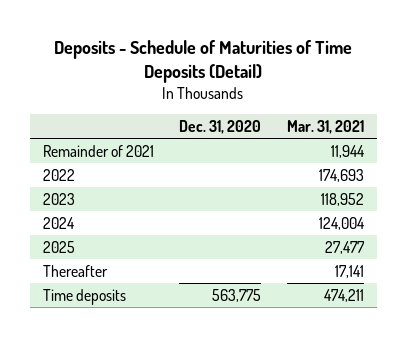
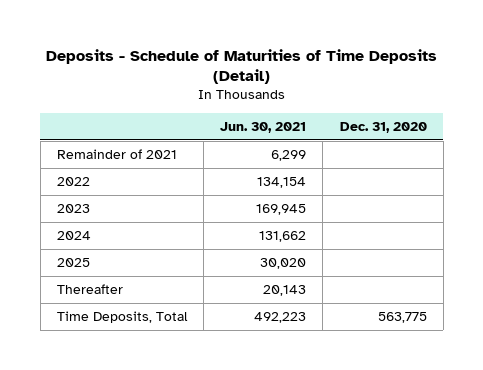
[286,119,364,134] Mar. 31, 2021 -> none
none -> [220,121,307,133] Jun. 30, 2021
[42,288,126,305] Time deposits -> [56,310,188,323] Time Deposits, Total

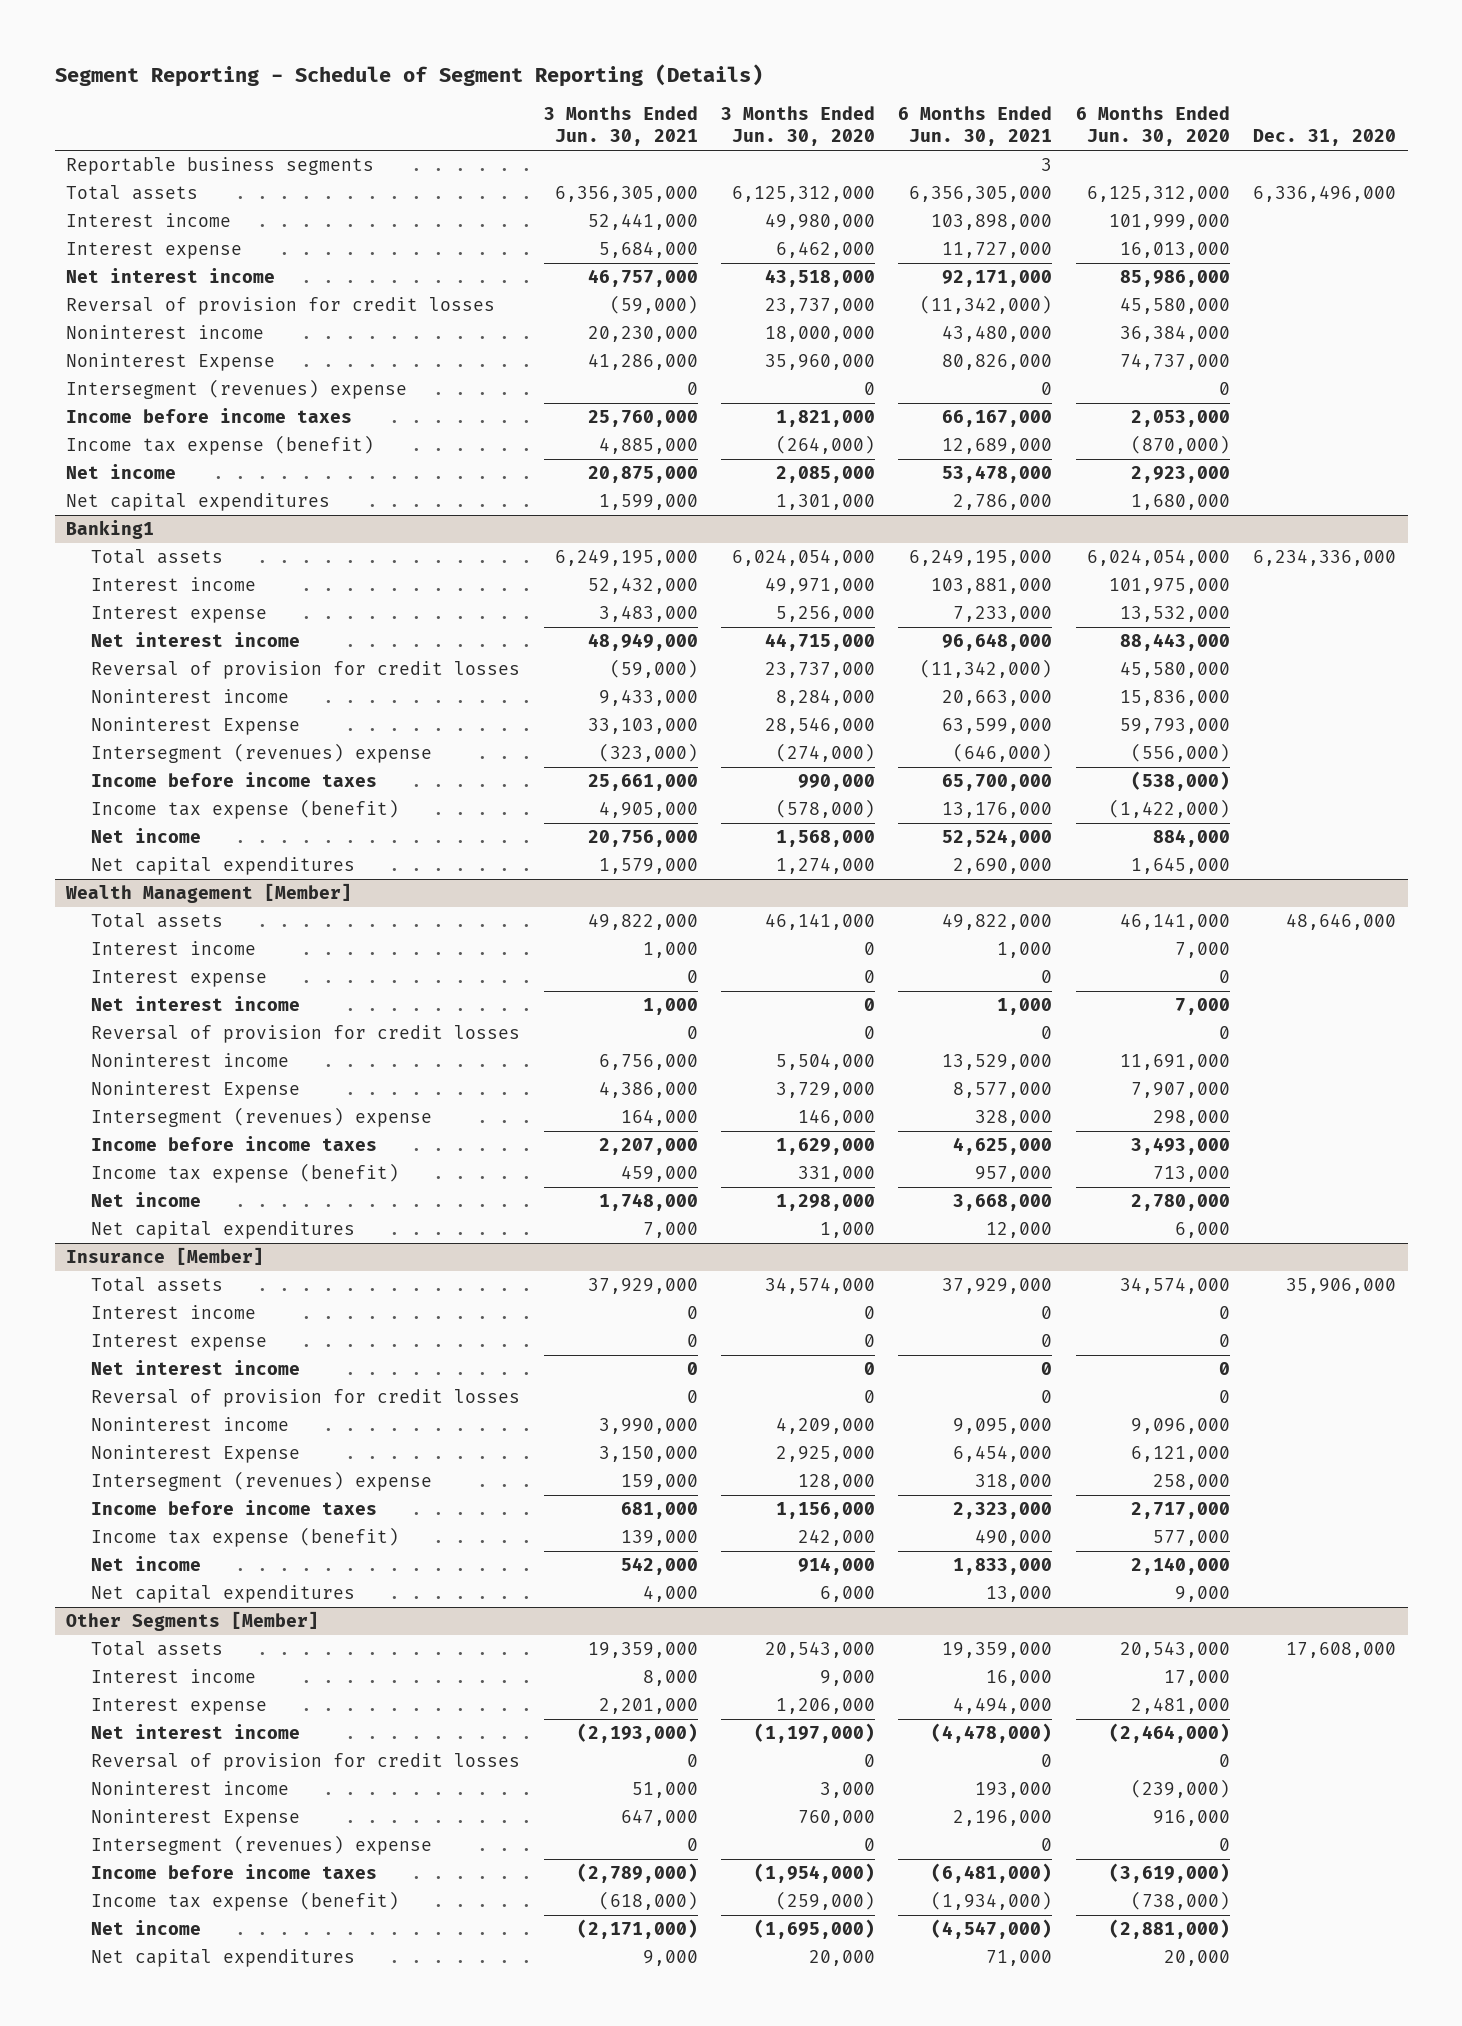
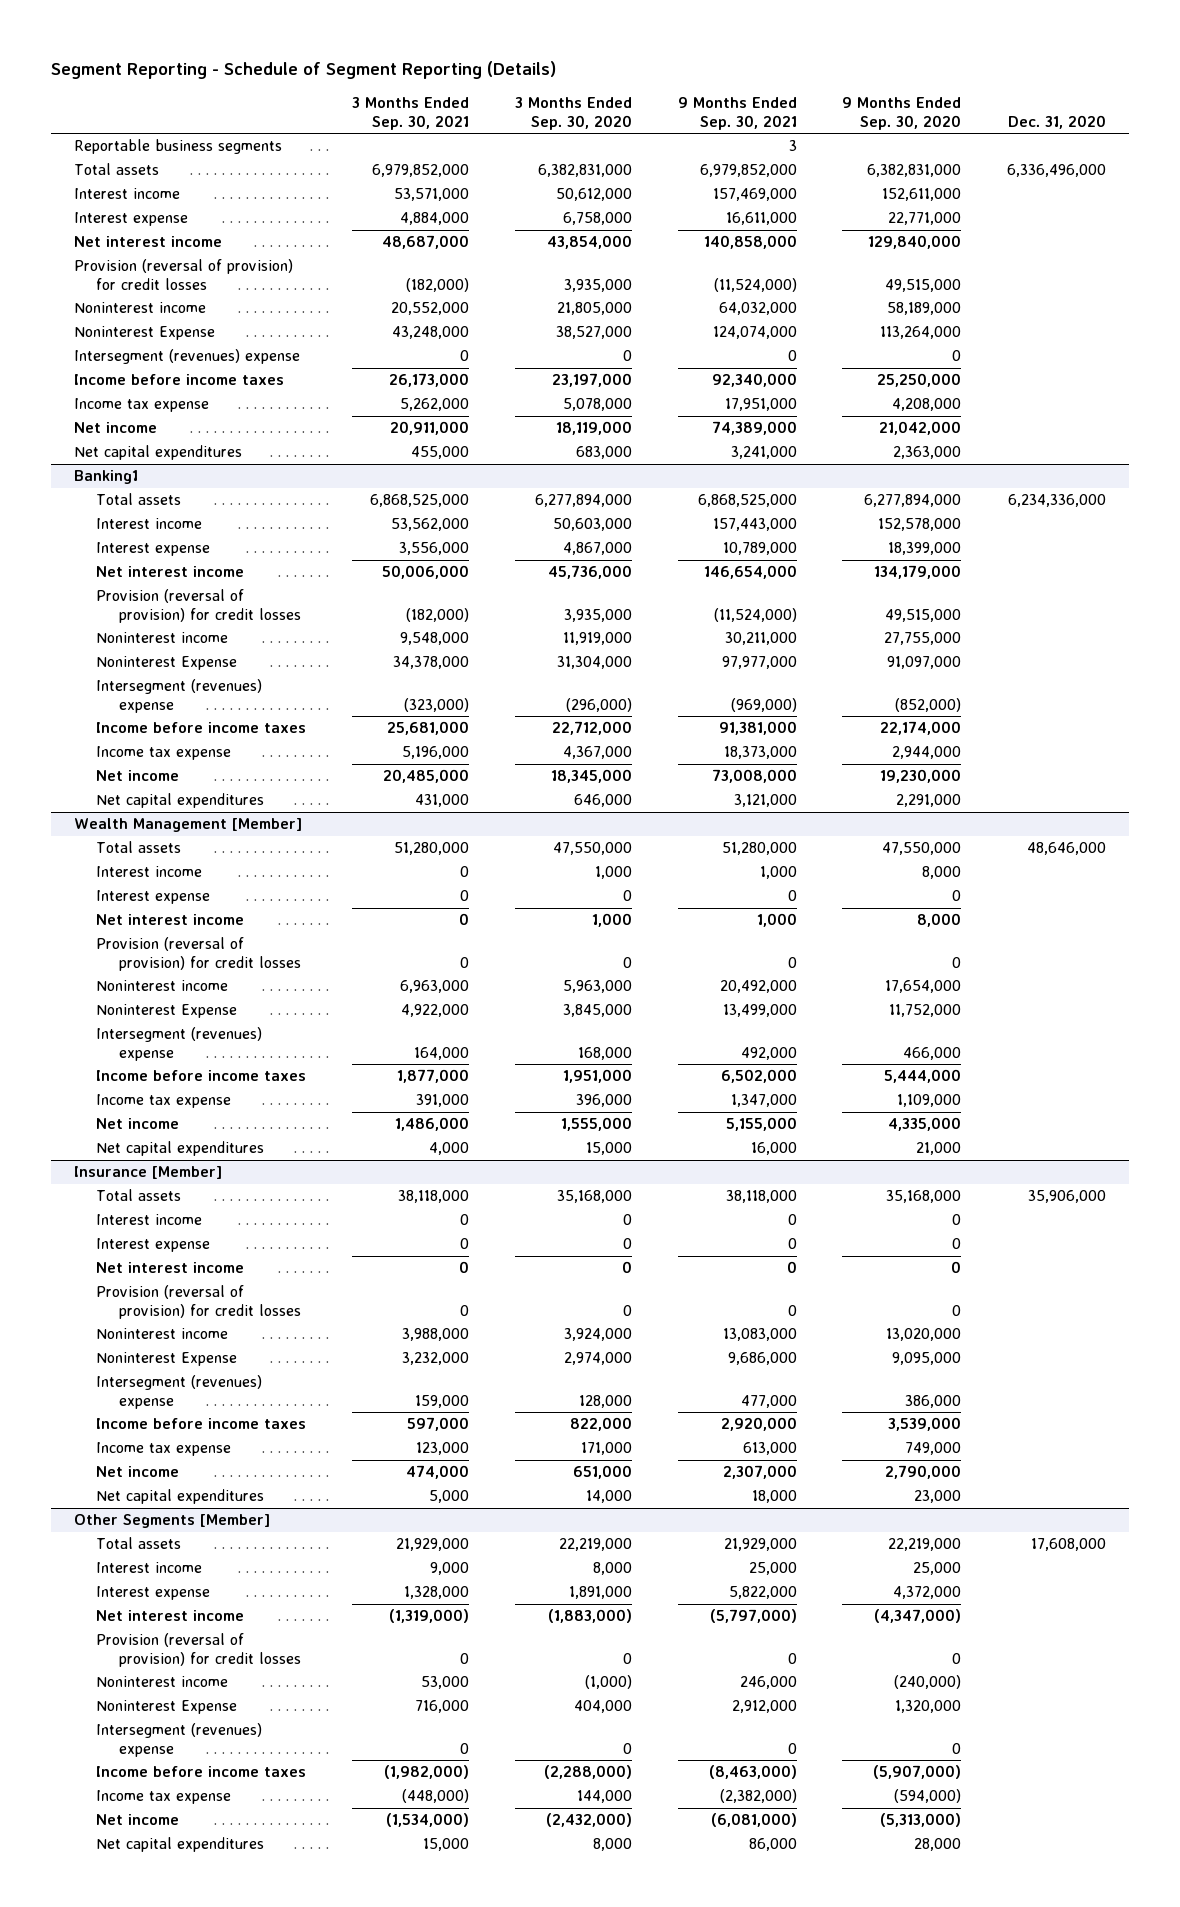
[543,105,698,146] 3 Months Ended Jun. 30, 2021 -> none
[720,105,875,146] 3 Months Ended Jun. 30, 2020 -> none
[898,105,1053,146] 6 Months Ended Jun. 30, 2021 -> none
[1075,105,1230,146] 6 Months Ended Jun. 30, 2020 -> none
none -> [352,97,470,130] 3 Months Ended Sep. 30, 2021
none -> [514,97,632,130] 3 Months Ended Sep. 30, 2020
none -> [677,97,797,130] 9 Months Ended Sep. 30, 2021
none -> [842,97,962,130] 9 Months Ended Sep. 30, 2020
[66,297,496,316] Reversal of provision for credit losses -> [73,259,293,290] Provision (reversal of provision) for credit losses
[66,435,375,456] Income tax expense (benefit) -> [73,398,209,413] Income tax expense
[91,661,521,680] Reversal of provision for credit losses -> [96,589,302,623] Provision (reversal of provision) for credit losses
[91,799,400,820] Income tax expense (benefit) -> [96,746,232,761] Income tax expense
[91,1025,521,1044] Reversal of provision for credit losses -> [96,937,302,971] Provision (reversal of provision) for credit losses
[91,1163,400,1184] Income tax expense (benefit) -> [96,1094,232,1109] Income tax expense
[91,1389,521,1408] Reversal of provision for credit losses -> [96,1285,302,1319] Provision (reversal of provision) for credit losses
[91,1527,400,1548] Income tax expense (benefit) -> [96,1442,232,1457] Income tax expense
[91,1753,521,1772] Reversal of provision for credit losses -> [96,1633,302,1667] Provision (reversal of provision) for credit losses
[91,1891,400,1912] Income tax expense (benefit) -> [96,1790,232,1805] Income tax expense

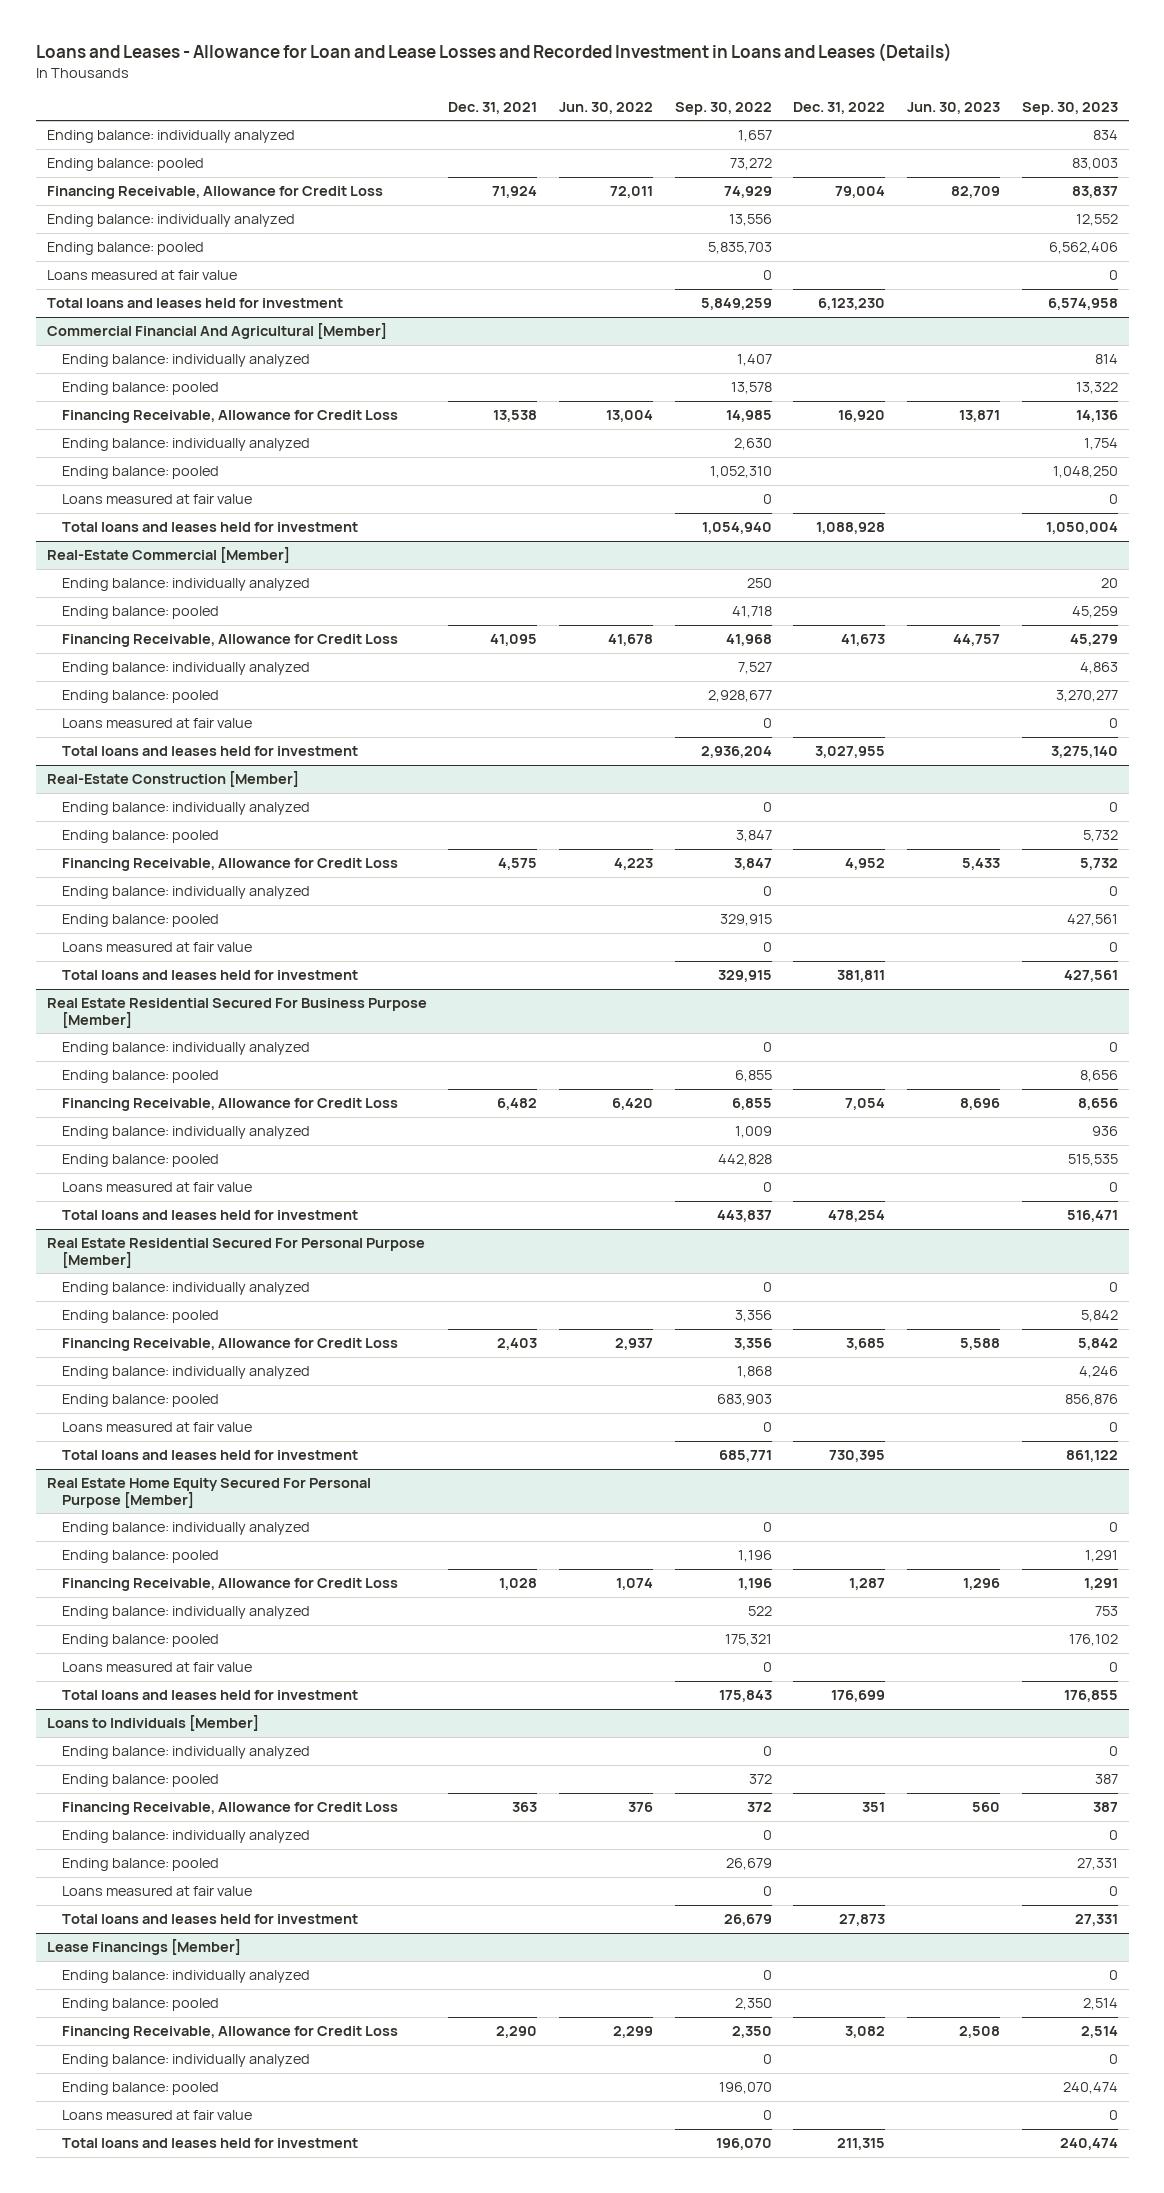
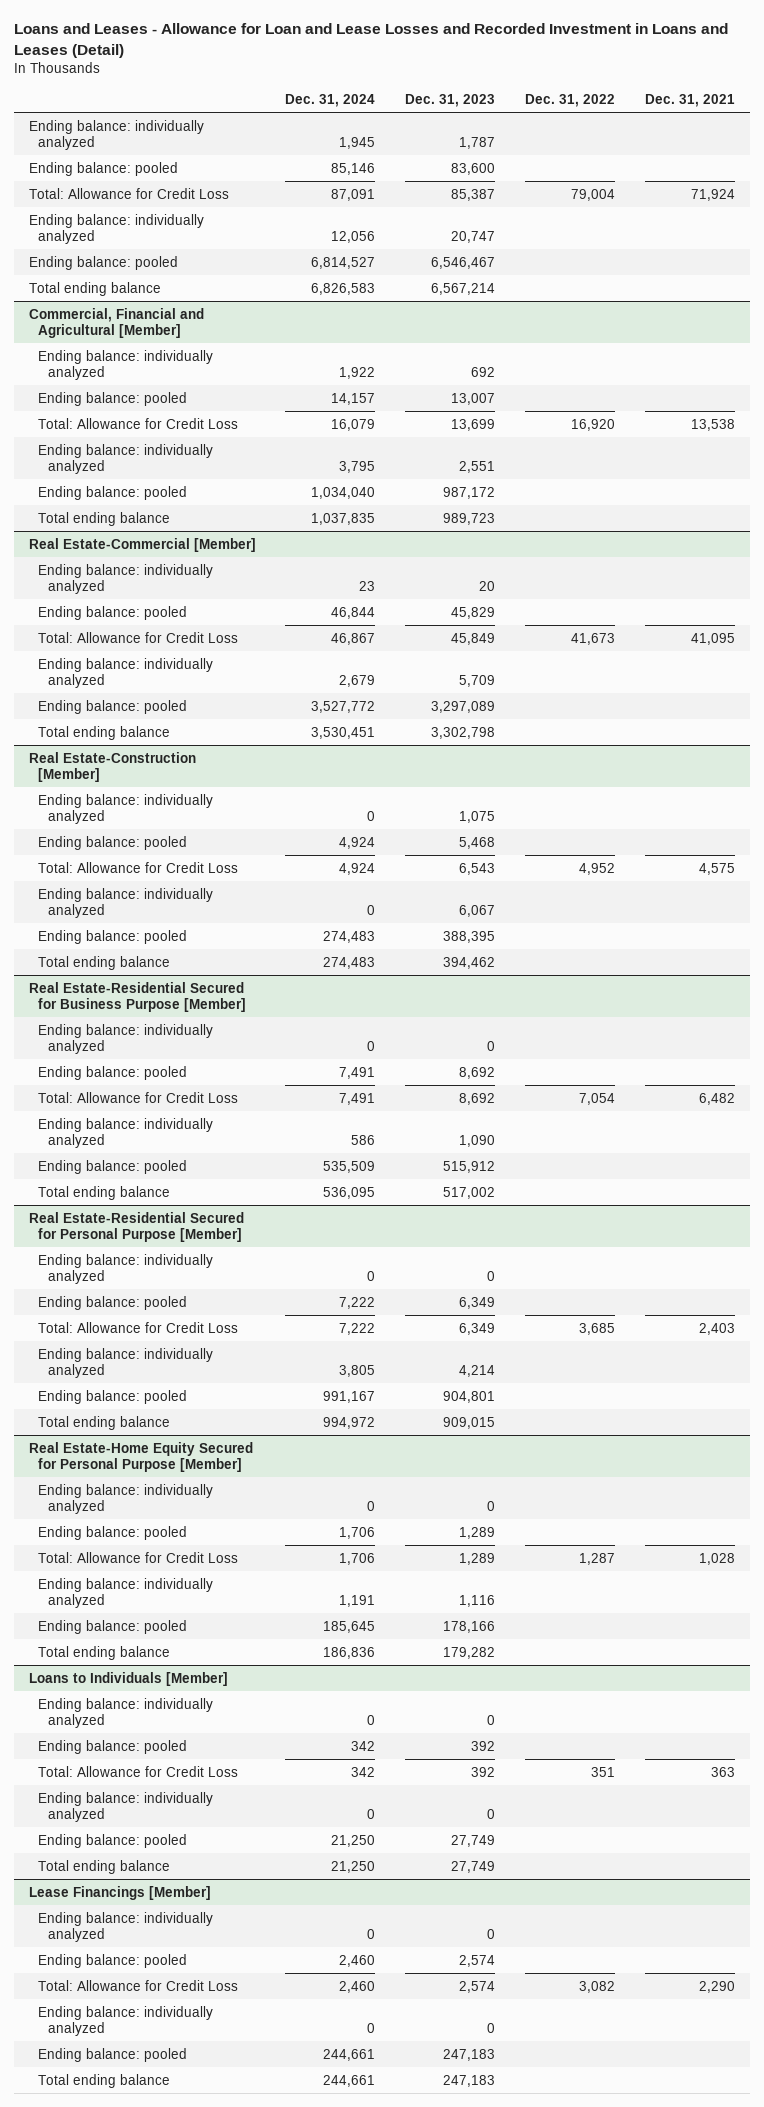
[35,43,952,63] Loans and Leases - Allowance for Loan and Lease Losses and Recorded Investment in Loans and Leases (Details) -> [13,23,728,58] Loans and Leases - Allowance for Loan and Lease Losses and Recorded Investment in Loans and Leases (Detail)
[558,102,653,115] Jun. 30, 2022 -> none
[674,102,772,116] Sep. 30, 2022 -> none
[907,102,1001,115] Jun. 30, 2023 -> none
[1021,102,1118,116] Sep. 30, 2023 -> none
none -> [285,93,376,107] Dec. 31, 2024
none -> [405,93,496,107] Dec. 31, 2023
[46,186,383,200] Financing Receivable, Allowance for Credit Loss -> [28,187,229,199] Total: Allowance for Credit Loss
[46,270,237,281] Loans measured at fair value -> none
[46,298,343,309] Total loans and leases held for investment -> none
none -> [28,281,161,296] Total ending balance
[46,323,387,340] Commercial Financial And Agricultural [Member] -> [28,307,204,338] Commercial, Financial and Agricultural [Member]
[61,410,398,424] Financing Receivable, Allowance for Credit Loss -> [38,417,239,429] Total: Allowance for Credit Loss
[61,494,252,505] Loans measured at fair value -> none
[61,522,358,533] Total loans and leases held for investment -> none
none -> [38,511,171,526] Total ending balance
[46,547,290,564] Real-Estate Commercial [Member] -> [28,537,256,552] Real Estate-Commercial [Member]
[61,634,398,648] Financing Receivable, Allowance for Credit Loss -> [38,631,239,643] Total: Allowance for Credit Loss
[61,718,252,729] Loans measured at fair value -> none
[61,746,358,757] Total loans and leases held for investment -> none
none -> [38,725,171,740] Total ending balance
[46,771,299,788] Real-Estate Construction [Member] -> [28,751,196,782] Real Estate-Construction [Member]
[61,858,398,872] Financing Receivable, Allowance for Credit Loss -> [38,861,239,873] Total: Allowance for Credit Loss
[61,942,252,953] Loans measured at fair value -> none
[61,970,358,981] Total loans and leases held for investment -> none
none -> [38,955,171,970] Total ending balance
[46,998,427,1029] Real Estate Residential Secured For Business Purpose [Member] -> [28,981,247,1012] Real Estate-Residential Secured for Business Purpose [Member]
[61,1098,398,1112] Financing Receivable, Allowance for Credit Loss -> [38,1091,239,1103] Total: Allowance for Credit Loss
[61,1182,252,1193] Loans measured at fair value -> none
[61,1210,358,1221] Total loans and leases held for investment -> none
none -> [38,1185,171,1200] Total ending balance
[46,1238,425,1269] Real Estate Residential Secured For Personal Purpose [Member] -> [28,1211,244,1242] Real Estate-Residential Secured for Personal Purpose [Member]
[61,1338,398,1352] Financing Receivable, Allowance for Credit Loss -> [38,1321,239,1333] Total: Allowance for Credit Loss
[61,1422,252,1433] Loans measured at fair value -> none
[61,1450,358,1461] Total loans and leases held for investment -> none
none -> [38,1415,171,1430] Total ending balance
[46,1478,371,1509] Real Estate Home Equity Secured For Personal Purpose [Member] -> [28,1441,253,1472] Real Estate-Home Equity Secured for Personal Purpose [Member]
[61,1578,398,1592] Financing Receivable, Allowance for Credit Loss -> [38,1551,239,1563] Total: Allowance for Credit Loss
[61,1662,252,1673] Loans measured at fair value -> none
[61,1690,358,1701] Total loans and leases held for investment -> none
none -> [38,1645,171,1660] Total ending balance
[61,1802,398,1816] Financing Receivable, Allowance for Credit Loss -> [38,1765,239,1777] Total: Allowance for Credit Loss
[61,1886,252,1897] Loans measured at fair value -> none
[61,1914,358,1925] Total loans and leases held for investment -> none
none -> [38,1859,171,1874] Total ending balance
[61,2026,398,2040] Financing Receivable, Allowance for Credit Loss -> [38,1979,239,1991] Total: Allowance for Credit Loss
[61,2110,252,2121] Loans measured at fair value -> none
[61,2138,358,2149] Total loans and leases held for investment -> none
none -> [38,2073,171,2088] Total ending balance

